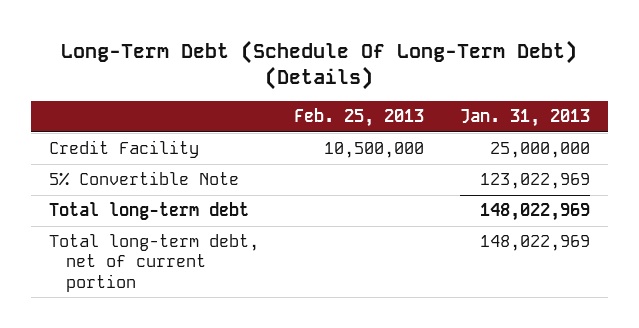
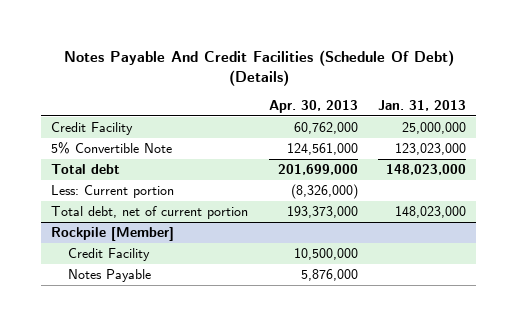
[61,39,578,90] Long-Term Debt (Schedule Of Long-Term Debt) (Details) -> [63,49,454,87] Notes Payable And Credit Facilities (Schedule Of Debt) (Details)
[294,108,425,128] Feb. 25, 2013 -> none
none -> [268,100,358,114] Apr. 30, 2013
[479,173,590,190] 123,022,969 -> [394,142,466,155] 123,023,000
[48,202,249,221] Total long-term debt -> [51,163,121,174] Total debt
[479,203,590,222] 148,022,969 -> [385,163,466,175] 148,023,000
none -> [51,184,175,198] Less: Current portion
[48,234,259,292] Total long-term debt, net of current portion -> [51,205,249,219] Total debt, net of current portion
[479,235,590,252] 148,022,969 -> [394,205,466,218] 148,023,000
none -> [51,226,175,241] Rockpile [Member]
none -> [68,247,151,261] Credit Facility
none -> [68,268,152,282] Notes Payable

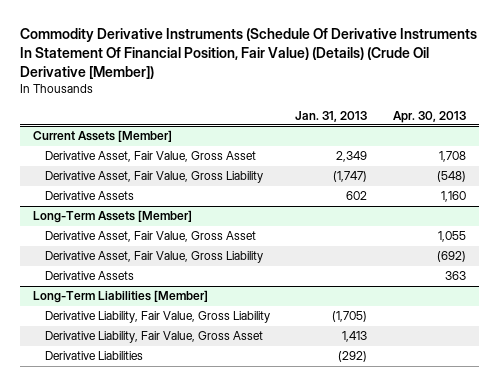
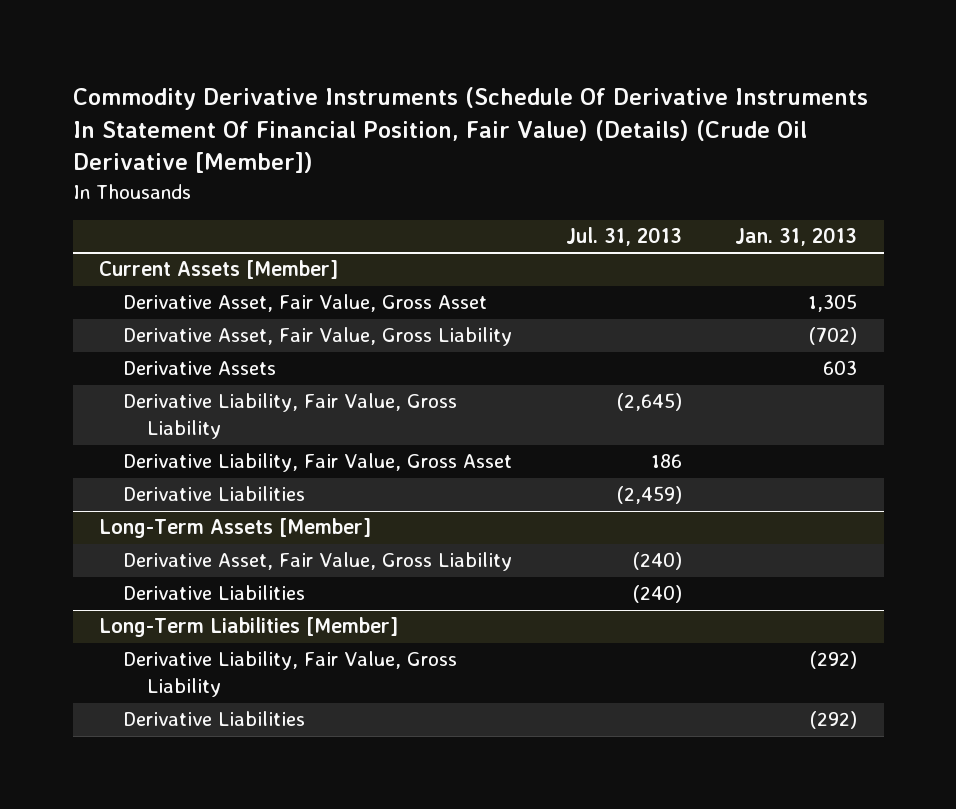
[393,110,467,123] Apr. 30, 2013 -> none
none -> [565,226,682,246] Jul. 31, 2013
[336,151,368,163] 2,349 -> [808,294,858,313] 1,305
[333,171,368,183] (1,747) -> [809,327,858,346] (702)
[346,191,368,201] 602 -> [823,360,858,376] 603
none -> [123,393,458,440] Derivative Liability, Fair Value, Gross Liability
none -> [123,453,513,473] Derivative Liability, Fair Value, Gross Asset
none -> [123,486,306,502] Derivative Liabilities
[44,231,256,243] Derivative Asset, Fair Value, Gross Asset -> none
[44,271,134,281] Derivative Assets -> none
none -> [123,585,306,601] Derivative Liabilities
[44,331,263,344] Derivative Liability, Fair Value, Gross Asset -> none
[332,311,368,323] (1,705) -> [810,651,858,670] (292)

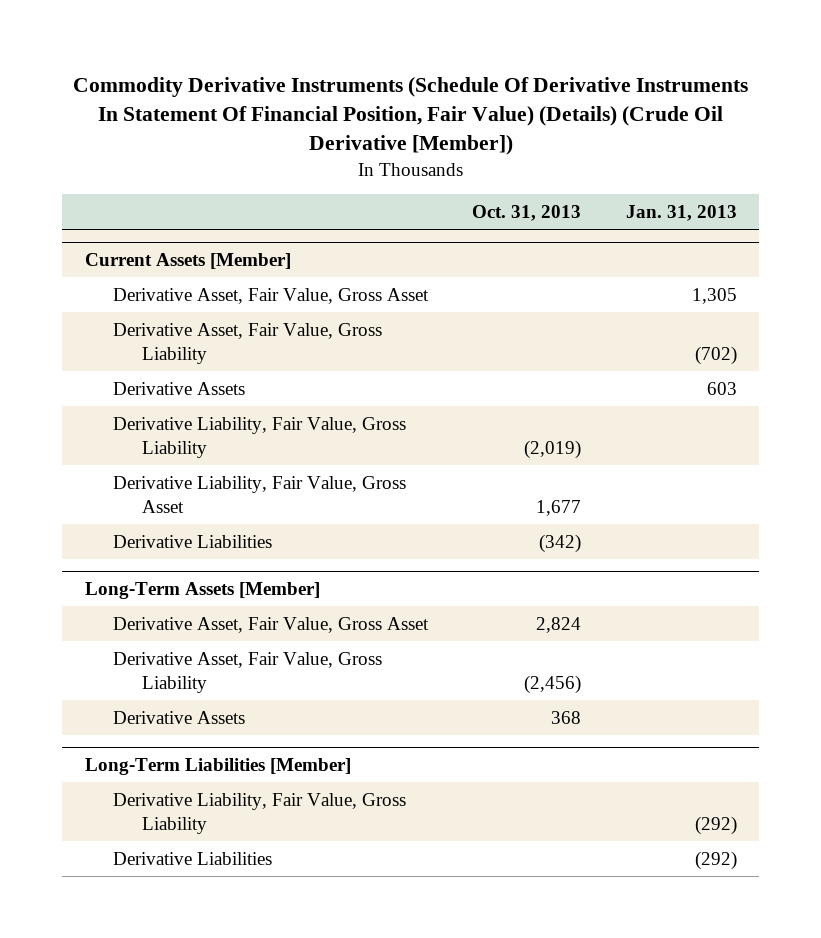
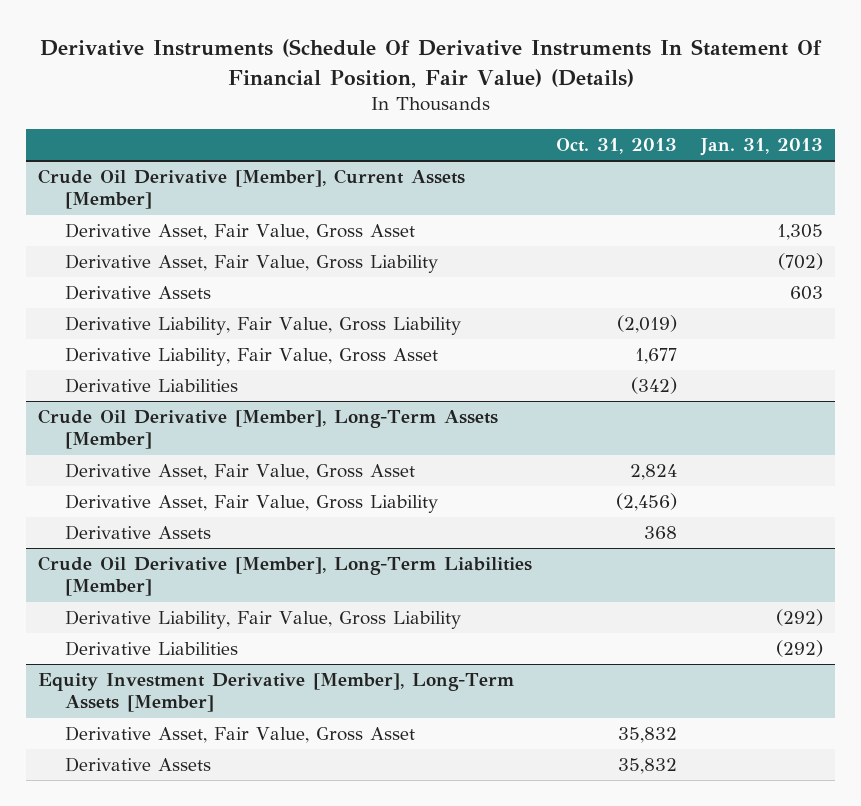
[72,76,748,156] Commodity Derivative Instruments (Schedule Of Derivative Instruments In Statement Of Financial Position, Fair Value) (Details) (Crude Oil Derivative [Member]) -> [39,39,822,88] Derivative Instruments (Schedule Of Derivative Instruments In Statement Of Financial Position, Fair Value) (Details)
[84,252,291,269] Current Assets [Member] -> [38,169,466,210] Crude Oil Derivative [Member], Current Assets [Member]
[84,581,320,599] Long-Term Assets [Member] -> [38,409,499,450] Crude Oil Derivative [Member], Long-Term Assets [Member]
[84,757,351,775] Long-Term Liabilities [Member] -> [38,556,533,597] Crude Oil Derivative [Member], Long-Term Liabilities [Member]
none -> [38,673,515,713] Equity Investment Derivative [Member], Long-Term Assets [Member]
none -> [64,726,415,744] Derivative Asset, Fair Value, Gross Asset
none -> [64,757,211,773] Derivative Assets

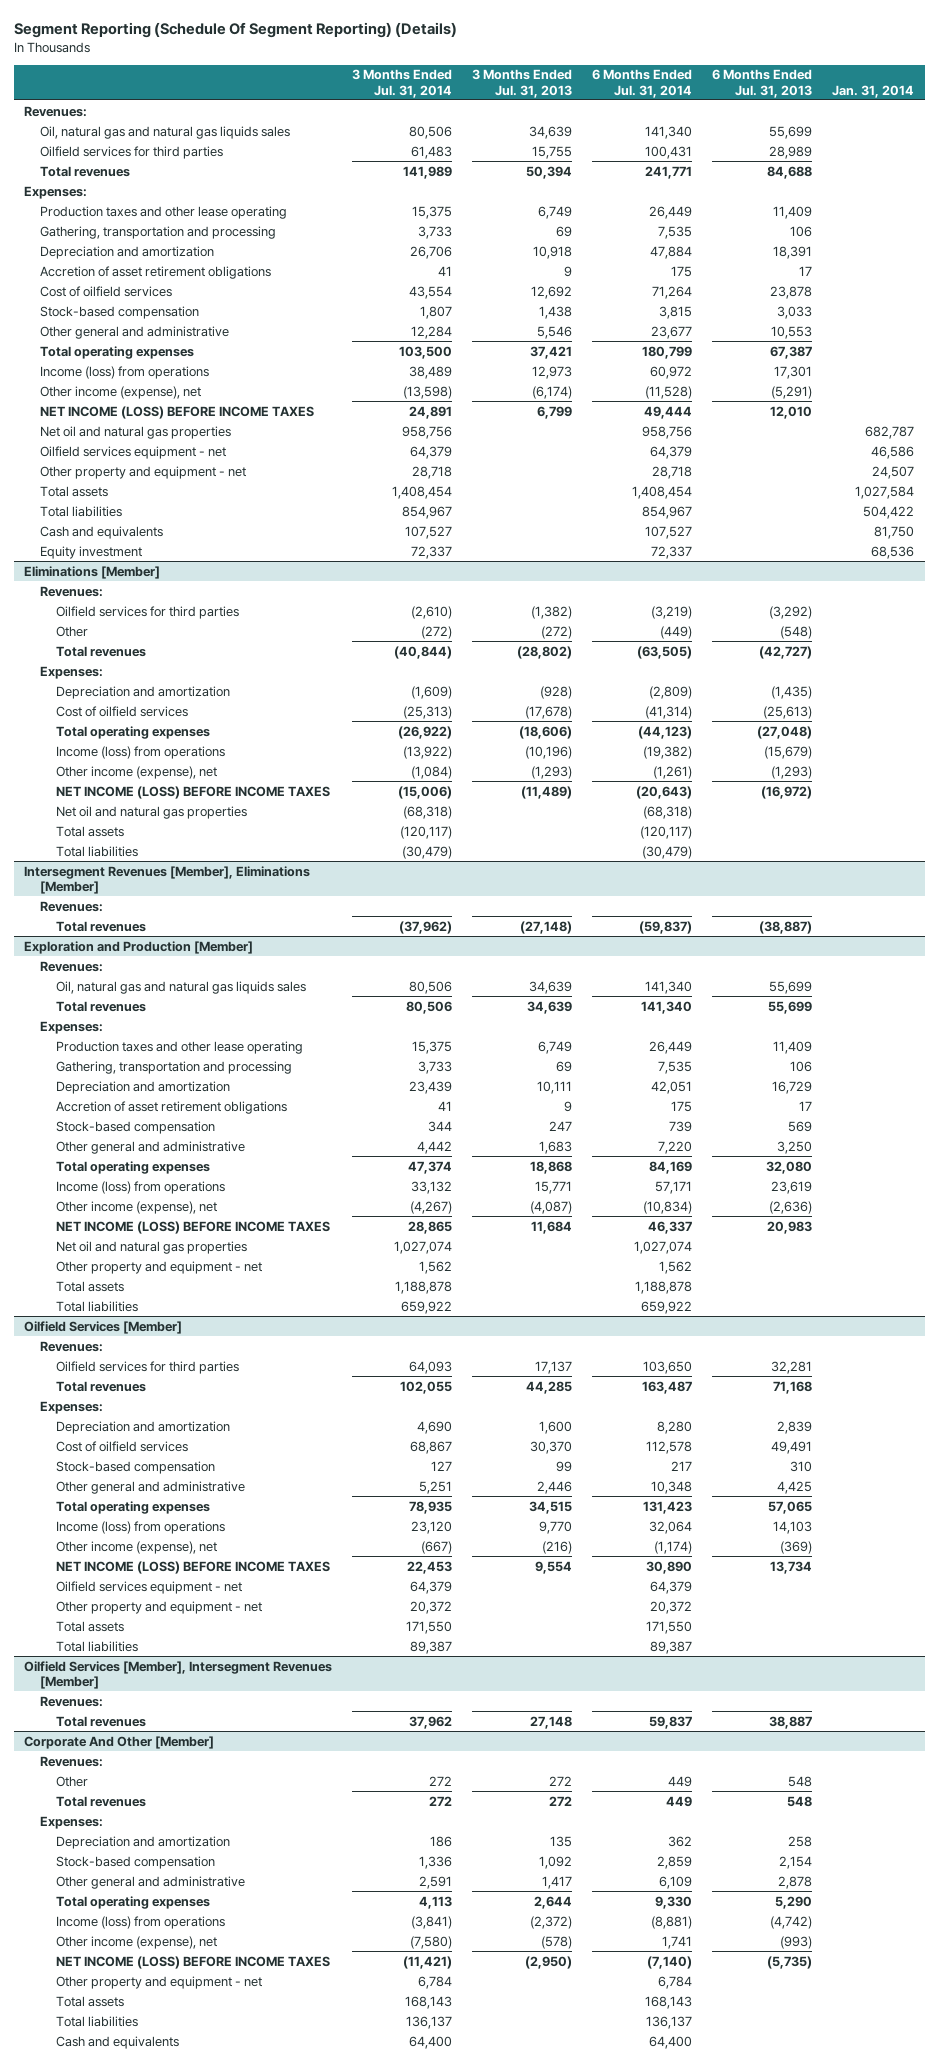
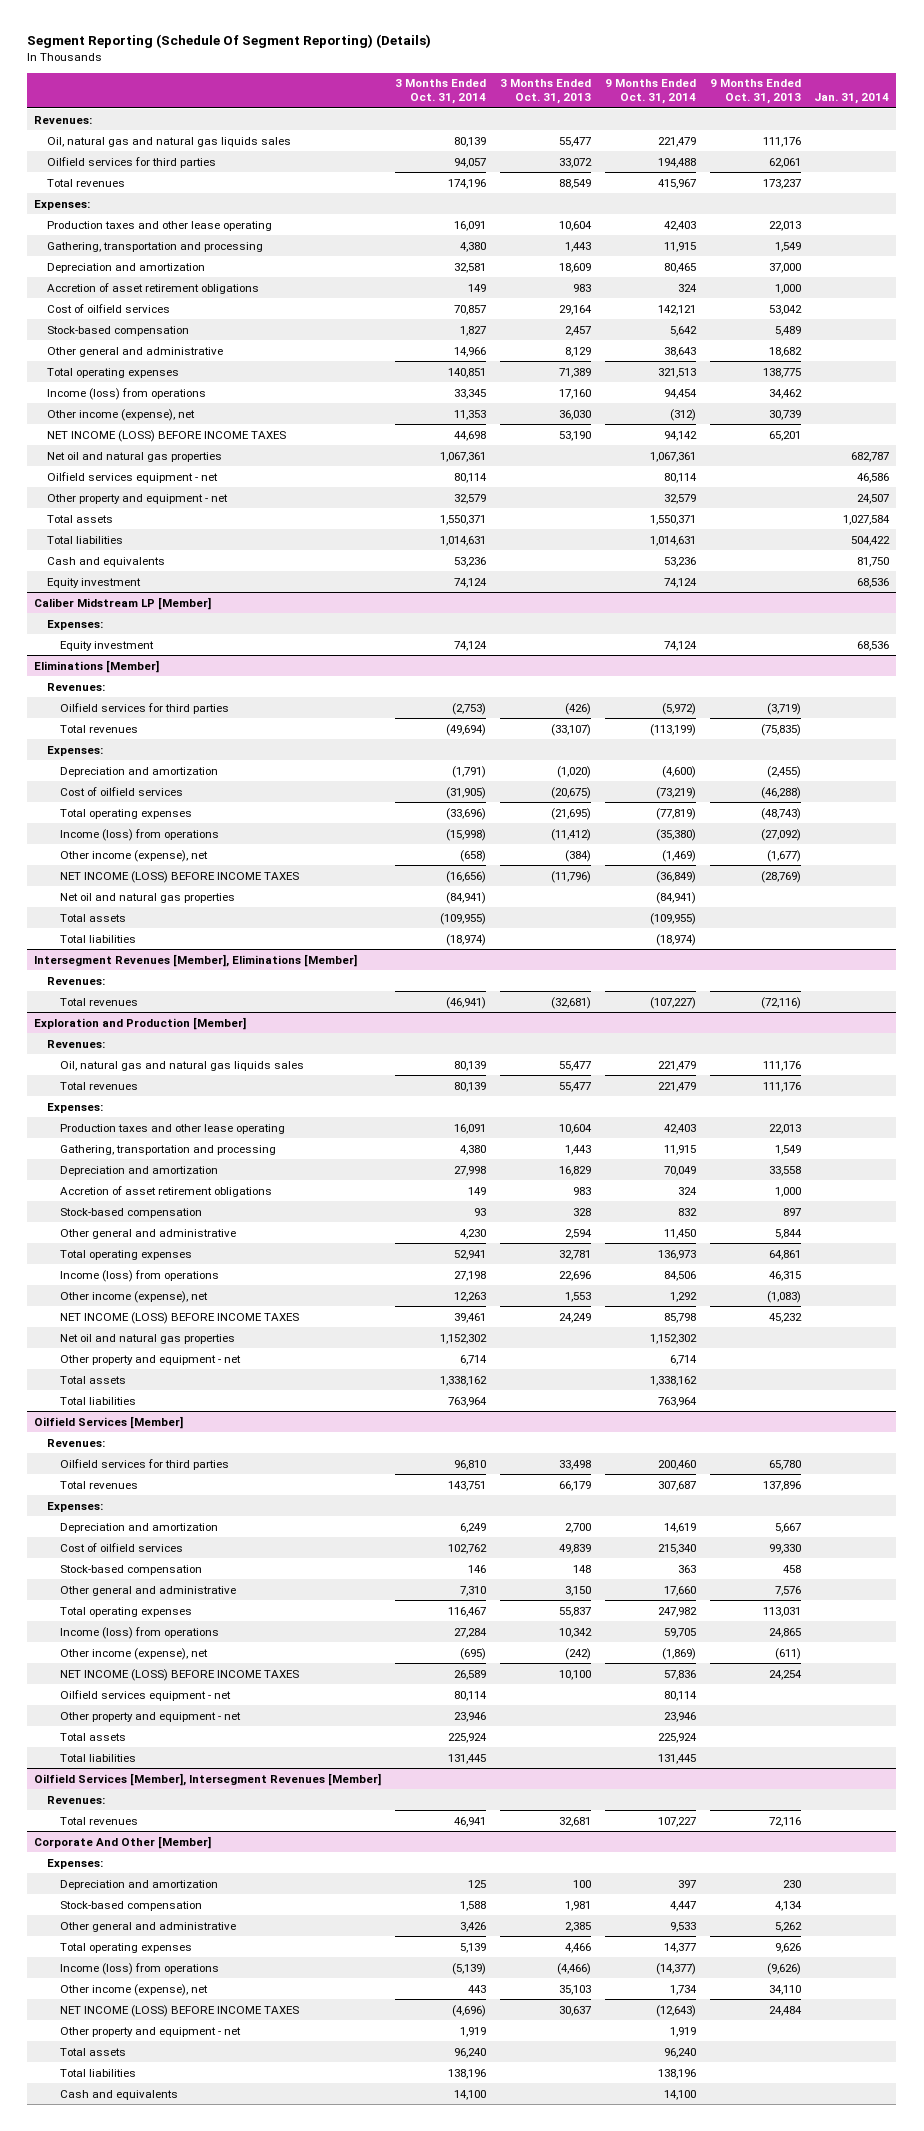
[351,69,452,98] 3 Months Ended Jul. 31, 2014 -> none
[472,69,573,98] 3 Months Ended Jul. 31, 2013 -> none
[592,69,693,98] 6 Months Ended Jul. 31, 2014 -> none
[712,69,813,98] 6 Months Ended Jul. 31, 2013 -> none
none -> [395,79,487,105] 3 Months Ended Oct. 31, 2014
none -> [499,79,591,105] 3 Months Ended Oct. 31, 2013
none -> [604,79,696,105] 9 Months Ended Oct. 31, 2014
none -> [709,79,801,105] 9 Months Ended Oct. 31, 2013
none -> [34,596,212,610] Caliber Midstream LP [Member]
none -> [47,619,104,630] Expenses:
none -> [60,640,155,651] Equity investment
[56,625,89,637] Other -> none
[40,1755,104,1767] Revenues: -> none
[56,1775,89,1787] Other -> none
[56,1795,147,1807] Total revenues -> none

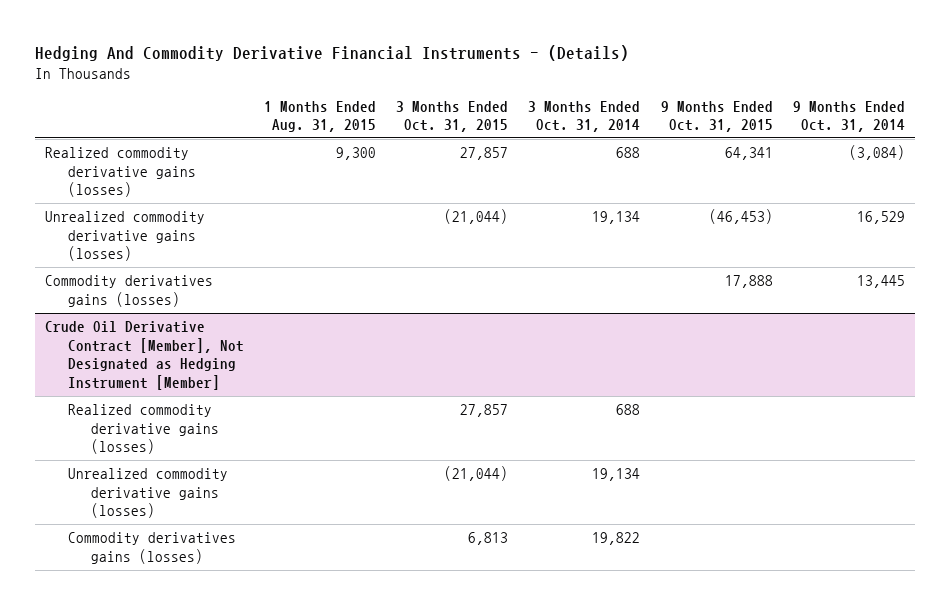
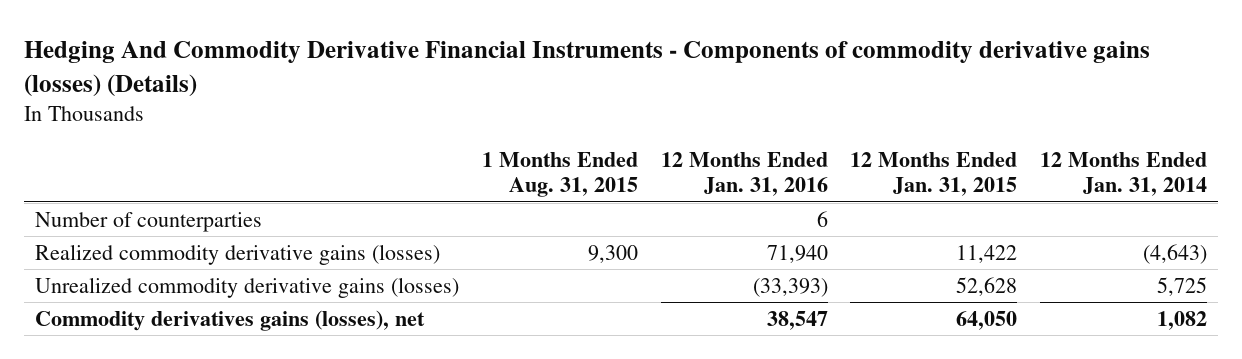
[34,44,629,61] Hedging And Commodity Derivative Financial Instruments - (Details) -> [23,40,1150,97] Hedging And Commodity Derivative Financial Instruments - Components of commodity derivative gains (losses) (Details)
[396,100,509,133] 3 Months Ended Oct. 31, 2015 -> none
[528,100,641,133] 3 Months Ended Oct. 31, 2014 -> none
[660,100,773,133] 9 Months Ended Oct. 31, 2015 -> none
[792,100,905,133] 9 Months Ended Oct. 31, 2014 -> none
none -> [660,151,828,197] 12 Months Ended Jan. 31, 2016
none -> [850,151,1018,197] 12 Months Ended Jan. 31, 2015
none -> [1039,151,1207,197] 12 Months Ended Jan. 31, 2014
none -> [35,211,263,232] Number of counterparties
[44,321,245,391] Crude Oil Derivative Contract [Member], Not Designated as Hedging Instrument [Member] -> none
[68,404,220,455] Realized commodity derivative gains (losses) -> none
[68,468,229,519] Unrealized commodity derivative gains (losses) -> none
[68,532,237,564] Commodity derivatives gains (losses) -> none
[44,275,213,307] Commodity derivatives gains (losses) -> [35,309,426,331] Commodity derivatives gains (losses), net

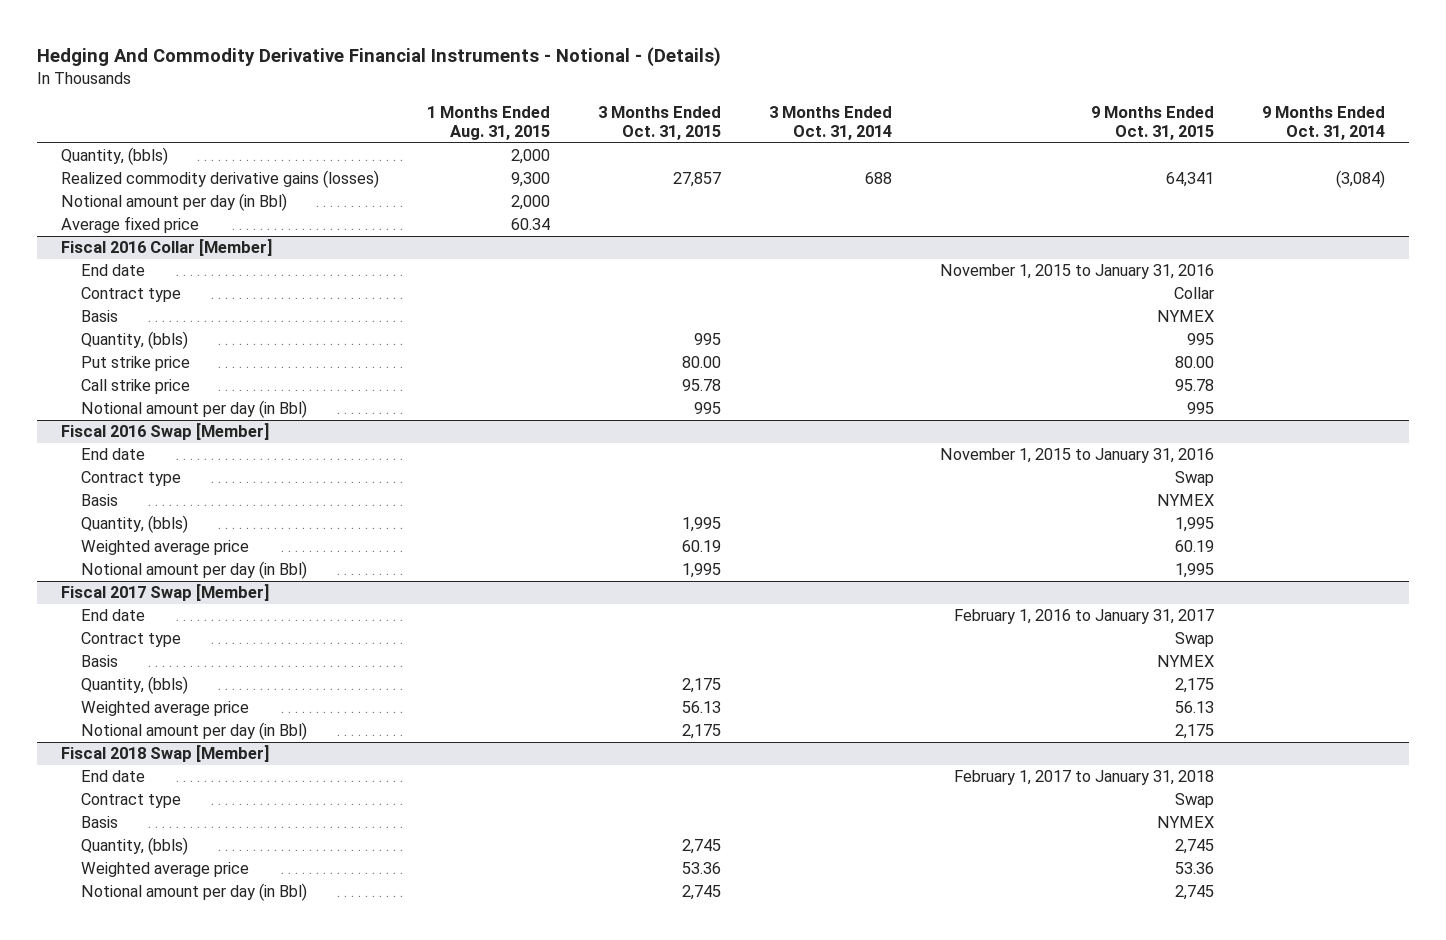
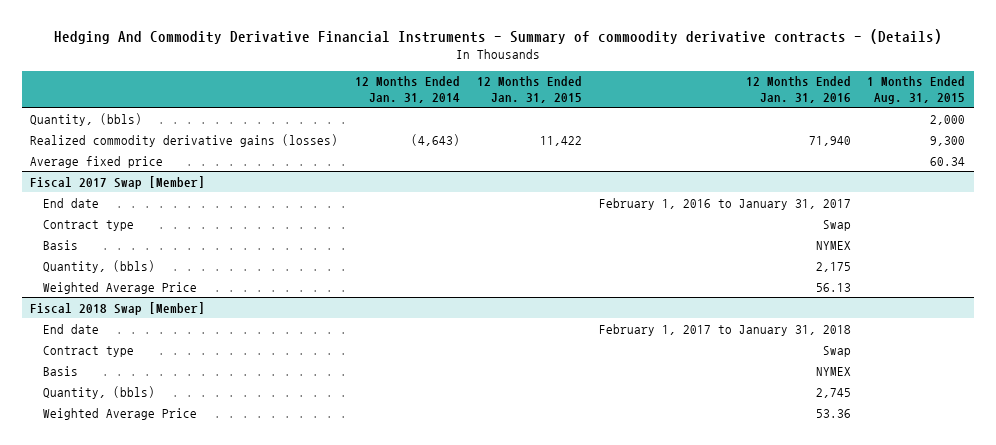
[36,46,721,67] Hedging And Commodity Derivative Financial Instruments - Notional - (Details) -> [53,29,942,45] Hedging And Commodity Derivative Financial Instruments - Summary of commoodity derivative contracts - (Details)
[597,105,721,140] 3 Months Ended Oct. 31, 2015 -> none
[769,105,893,140] 3 Months Ended Oct. 31, 2014 -> none
[1091,105,1215,140] 9 Months Ended Oct. 31, 2015 -> none
[1262,105,1386,140] 9 Months Ended Oct. 31, 2014 -> none
none -> [355,76,461,103] 12 Months Ended Jan. 31, 2014
none -> [476,76,582,103] 12 Months Ended Jan. 31, 2015
none -> [745,76,851,103] 12 Months Ended Jan. 31, 2016
[60,193,287,212] Notional amount per day (in Bbl) -> none
[60,239,272,257] Fiscal 2016 Collar [Member] -> none
[80,264,145,277] End date -> none
[80,287,181,303] Contract type -> none
[80,310,118,323] Basis -> none
[80,331,188,350] Quantity, (bbls) -> none
[80,356,190,372] Put strike price -> none
[80,379,190,395] Call strike price -> none
[80,400,307,419] Notional amount per day (in Bbl) -> none
[60,423,269,441] Fiscal 2016 Swap [Member] -> none
[80,448,145,461] End date -> none
[80,471,181,487] Contract type -> none
[80,494,118,507] Basis -> none
[80,515,188,534] Quantity, (bbls) -> none
[80,540,249,556] Weighted average price -> none
[80,561,307,580] Notional amount per day (in Bbl) -> none
[80,722,307,741] Notional amount per day (in Bbl) -> none
[80,701,249,717] Weighted average price -> [42,281,197,294] Weighted Average Price
[80,883,307,902] Notional amount per day (in Bbl) -> none
[80,862,249,878] Weighted average price -> [42,407,197,420] Weighted Average Price

